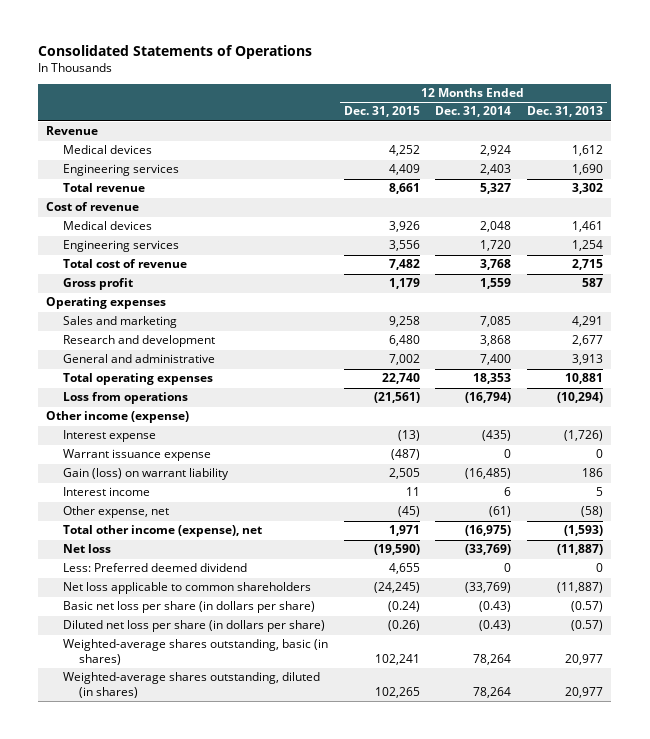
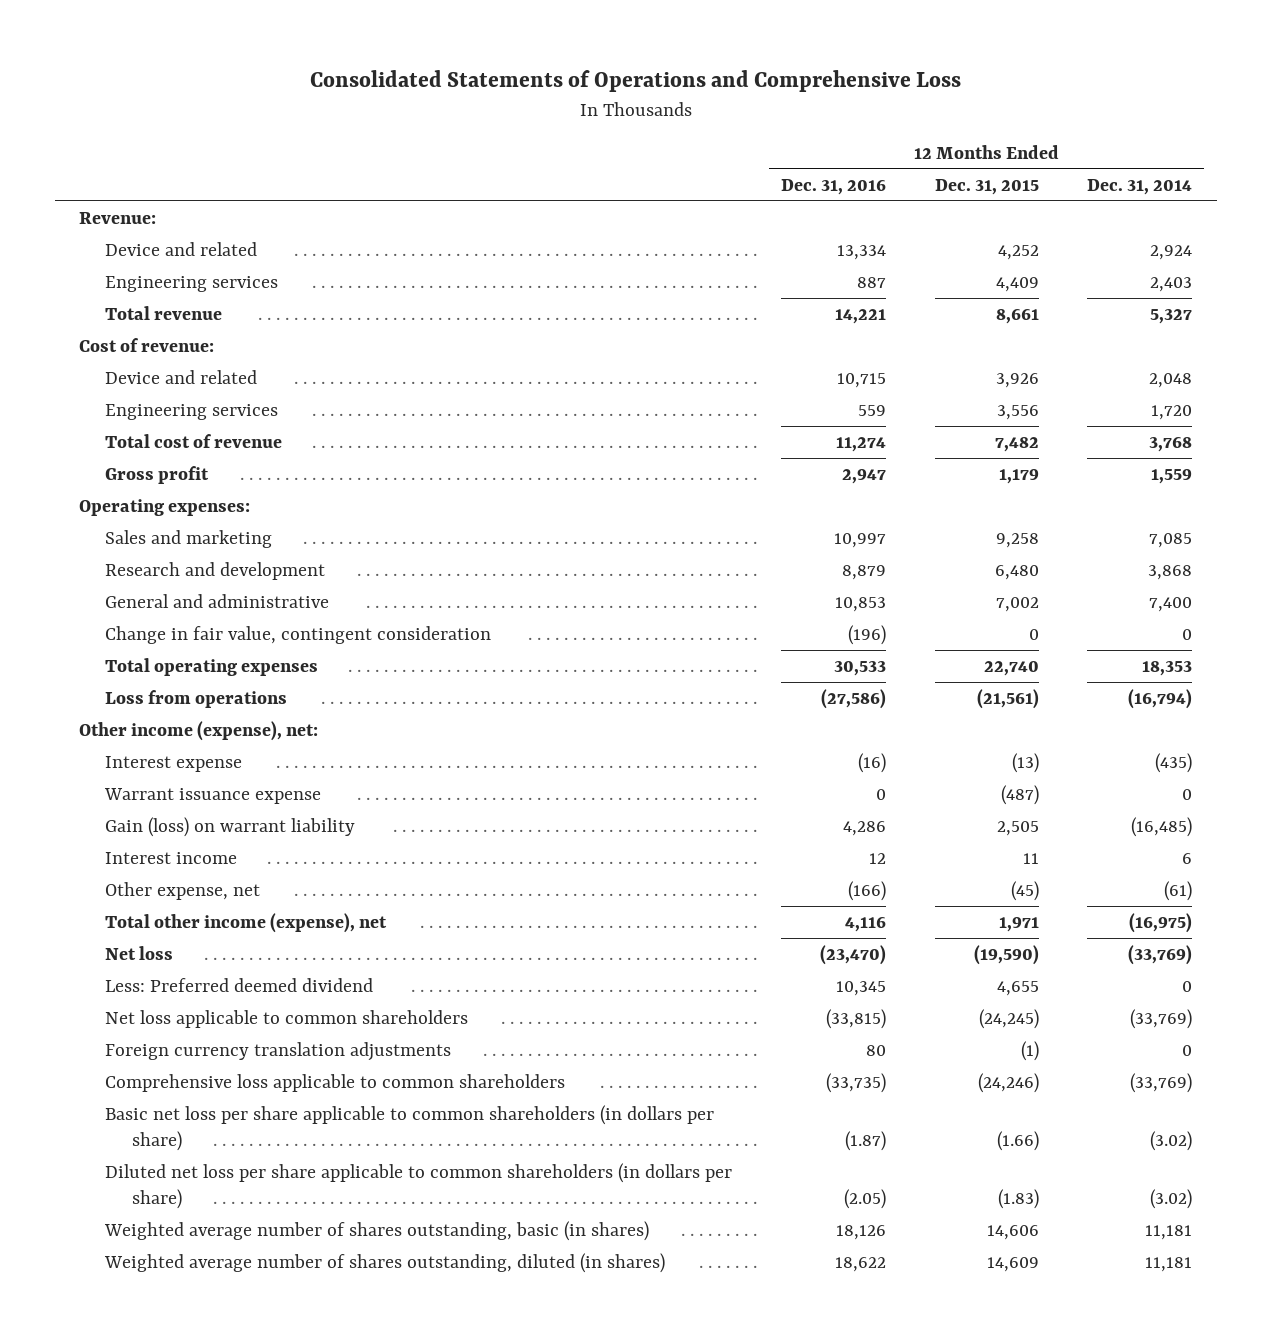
[38,45,313,60] Consolidated Statements of Operations -> [309,70,961,93] Consolidated Statements of Operations and Comprehensive Loss
[527,106,604,118] Dec. 31, 2013 -> none
none -> [780,178,886,195] Dec. 31, 2016
[46,126,99,136] Revenue -> [78,211,156,224] Revenue:
[62,145,152,155] Medical devices -> [105,241,258,256] Device and related
[46,202,140,212] Cost of revenue -> [78,337,214,352] Cost of revenue:
[62,221,152,231] Medical devices -> [105,369,258,384] Device and related
[46,297,167,310] Operating expenses -> [78,498,250,516] Operating expenses:
none -> [105,625,492,644] Change in fair value, contingent consideration
[46,411,190,424] Other income (expense) -> [78,720,318,741] Other income (expense), net:
none -> [105,1041,452,1061] Foreign currency translation adjustments
none -> [105,1073,566,1092] Comprehensive loss applicable to common shareholders
[62,601,315,614] Basic net loss per share (in dollars per share) -> [105,1104,715,1151] Basic net loss per share applicable to common shareholders (in dollars per share)
[387,601,420,613] (0.24) -> [996,1130,1039,1151] (1.66)
[479,601,512,613] (0.43) -> [1150,1130,1193,1151] (3.02)
[62,620,325,633] Diluted net loss per share (in dollars per share) -> [105,1162,733,1209] Diluted net loss per share applicable to common shareholders (in dollars per share)
[387,620,420,632] (0.26) -> [997,1188,1039,1209] (1.83)
[479,620,512,632] (0.43) -> [1150,1188,1193,1209] (3.02)
[62,639,328,666] Weighted-average shares outstanding, basic (in shares) -> [104,1220,650,1241] Weighted average number of shares outstanding, basic (in shares)
[374,654,420,666] 102,241 -> [986,1224,1039,1240] 14,606
[473,654,512,666] 78,264 -> [1145,1224,1193,1240] 11,181
[62,672,320,699] Weighted-average shares outstanding, diluted (in shares) -> [104,1252,666,1273] Weighted average number of shares outstanding, diluted (in shares)
[374,687,420,699] 102,265 -> [986,1256,1039,1272] 14,609
[473,687,512,699] 78,264 -> [1145,1256,1193,1272] 11,181

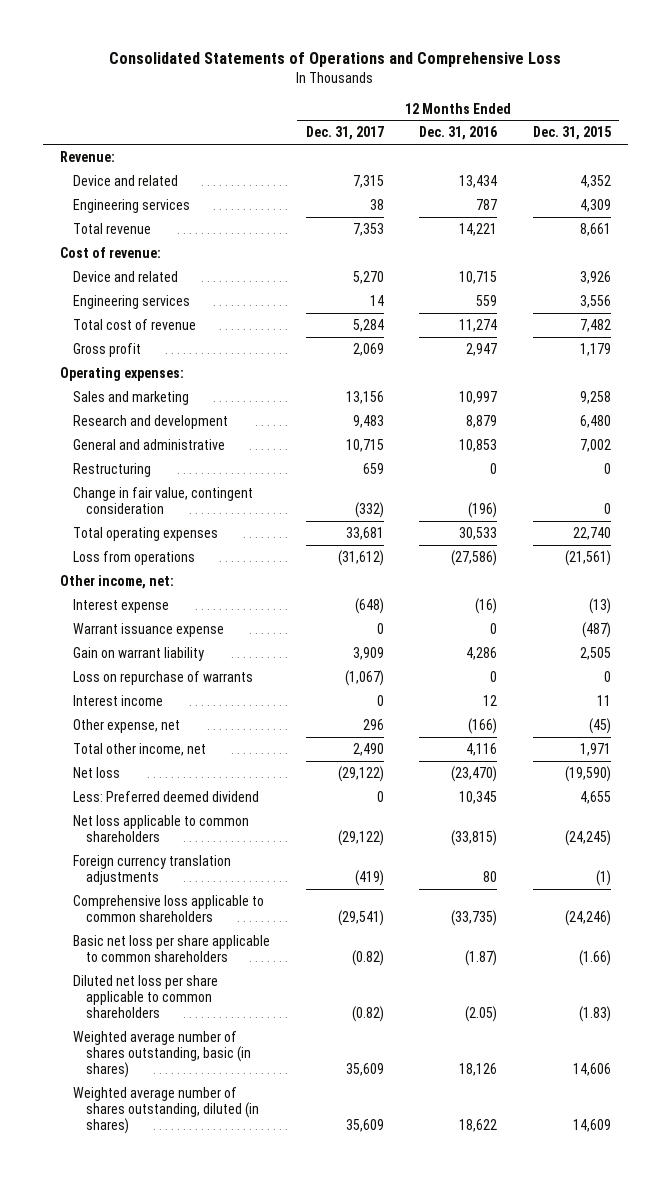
[1087,178,1193,195] Dec. 31, 2014 -> none
none -> [305,126,384,141] Dec. 31, 2017
[836,244,886,260] 13,334 -> [459,174,498,188] 13,434
[997,244,1039,260] 4,252 -> [579,174,611,188] 4,352
[856,276,886,288] 887 -> [476,198,498,210] 787
[995,276,1039,292] 4,409 -> [579,198,611,212] 4,309
none -> [73,462,152,477] Restructuring
[78,720,318,741] Other income (expense), net: -> [60,574,175,589] Other income, net:
[105,816,356,837] Gain (loss) on warrant liability -> [73,646,205,661] Gain on warrant liability
none -> [73,670,254,685] Loss on repurchase of warrants
[105,912,388,933] Total other income (expense), net -> [73,742,207,756] Total other income, net
[105,1104,715,1151] Basic net loss per share applicable to common shareholders (in dollars per share) -> [73,934,271,963] Basic net loss per share applicable to common shareholders
[105,1162,733,1209] Diluted net loss per share applicable to common shareholders (in dollars per share) -> [73,974,219,1019] Diluted net loss per share applicable to common shareholders

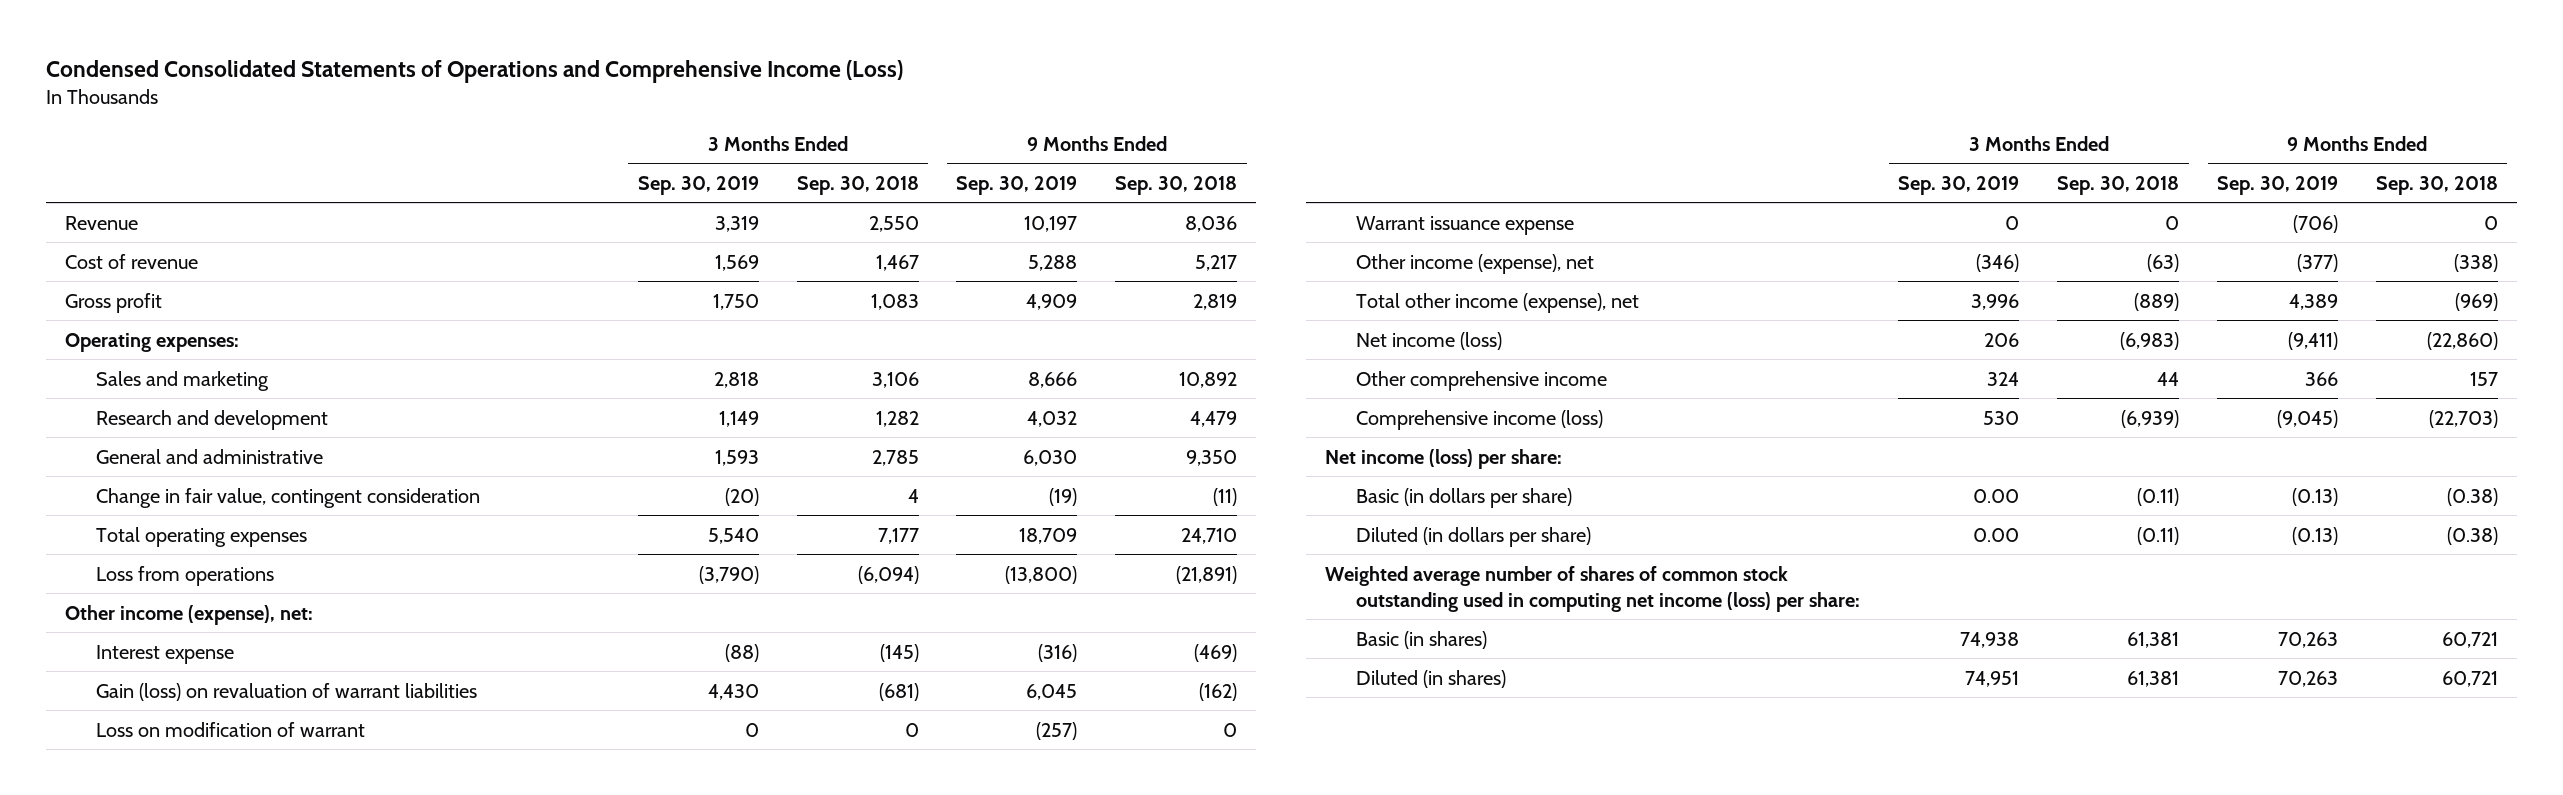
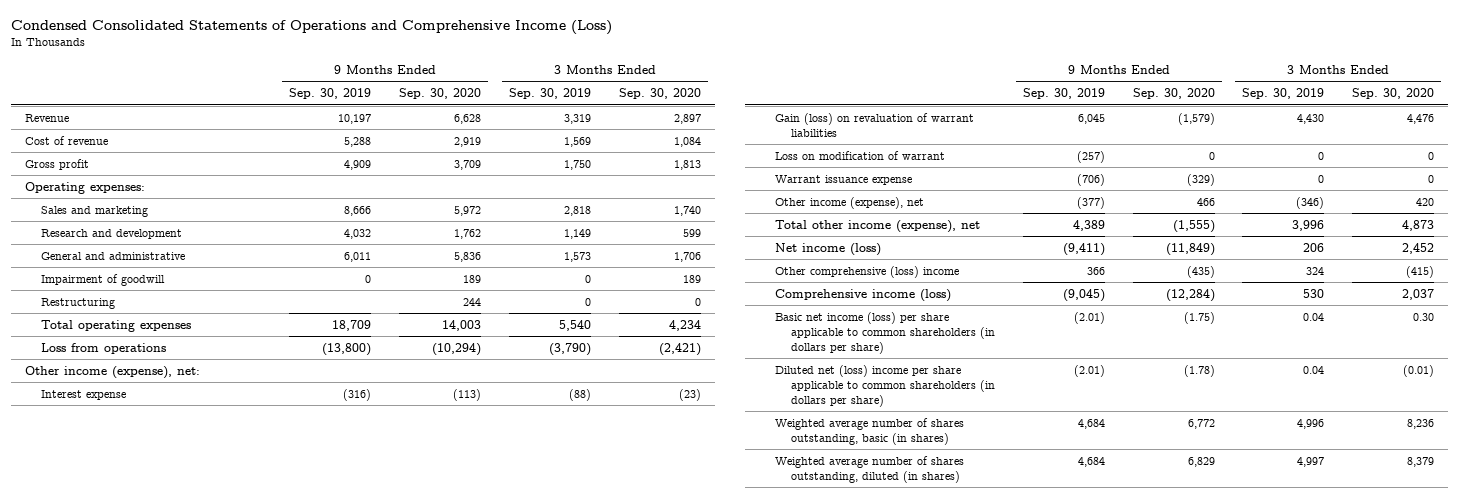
[796,175,919,195] Sep. 30, 2018 -> none
[1115,175,1238,195] Sep. 30, 2018 -> none
none -> [399,88,482,100] Sep. 30, 2020
none -> [618,88,701,100] Sep. 30, 2020
[95,487,480,508] Change in fair value, contingent consideration -> none
[714,449,759,466] 1,593 -> [563,251,591,262] 1,573
[1023,449,1078,466] 6,030 -> [344,251,372,262] 6,011
none -> [41,273,166,286] Impairment of goodwill
none -> [41,297,116,309] Restructuring
[1356,370,1608,391] Other comprehensive income -> [774,265,959,278] Other comprehensive (loss) income
[1325,448,1563,469] Net income (loss) per share: -> none
[1325,565,1861,612] Weighted average number of shares of common stock outstanding used in computing net income (loss) per share: -> none
[1356,487,1573,508] Basic (in dollars per share) -> [774,311,995,354] Basic net income (loss) per share applicable to common shareholders (in dollars per share)
[1973,488,2020,503] 0.00 -> [1303,312,1325,321] 0.04
[2291,487,2338,506] (0.13) -> [1073,311,1105,324] (2.01)
[1356,526,1592,547] Diluted (in dollars per share) -> [774,364,995,407] Diluted net (loss) income per share applicable to common shareholders (in dollars per share)
[1973,527,2020,542] 0.00 -> [1303,365,1325,374] 0.04
[2291,526,2338,545] (0.13) -> [1073,364,1105,377] (2.01)
[1356,630,1488,649] Basic (in shares) -> [774,417,964,445] Weighted average number of shares outstanding, basic (in shares)
[1960,631,2020,648] 74,938 -> [1297,418,1325,429] 4,996
[2277,631,2338,648] 70,263 -> [1077,418,1105,429] 4,684
[1356,669,1507,688] Diluted (in shares) -> [774,455,964,483] Weighted average number of shares outstanding, diluted (in shares)
[1965,670,2020,687] 74,951 -> [1297,456,1325,467] 4,997
[2277,670,2338,687] 70,263 -> [1077,456,1105,467] 4,684

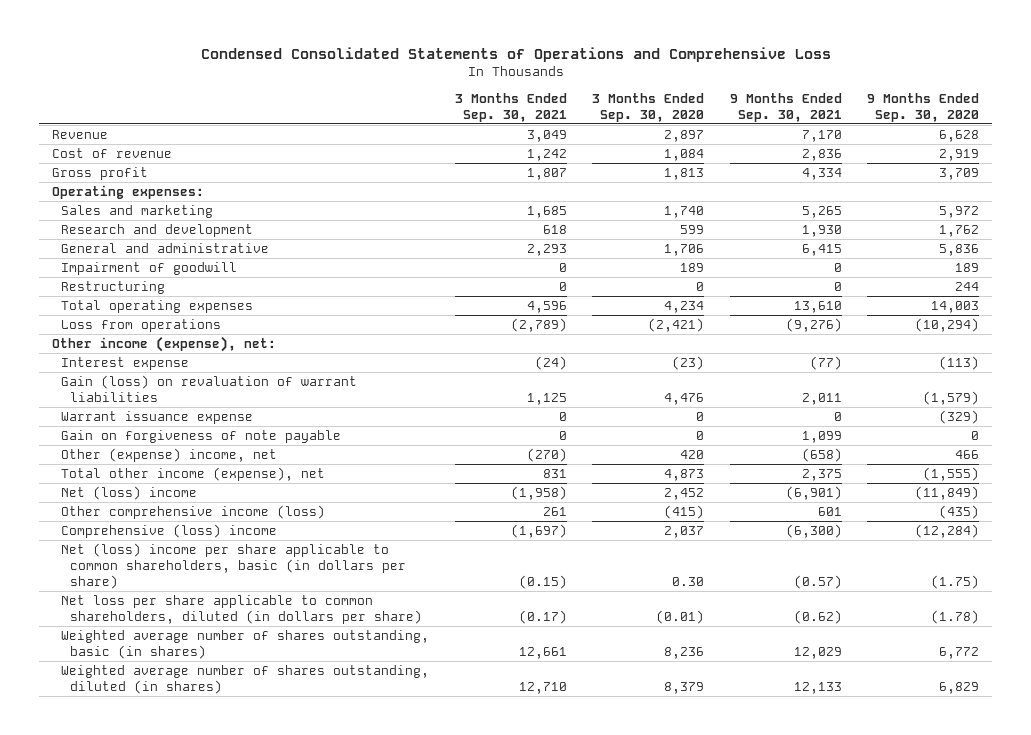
[11,19,613,35] Condensed Consolidated Statements of Operations and Comprehensive Income (Loss) -> [200,47,831,63] Condensed Consolidated Statements of Operations and Comprehensive Loss
[289,88,372,100] Sep. 30, 2019 -> none
[508,88,591,100] Sep. 30, 2019 -> none
none -> [454,92,567,122] 3 Months Ended Sep. 30, 2021
none -> [729,92,842,122] 9 Months Ended Sep. 30, 2021
[774,150,945,160] Loss on modification of warrant -> none
none -> [61,430,342,444] Gain on forgiveness of note payable
[774,196,924,209] Other income (expense), net -> [61,448,278,463] Other (expense) income, net
[774,242,881,256] Net income (loss) -> [61,486,198,501] Net (loss) income
[774,265,959,278] Other comprehensive (loss) income -> [61,505,326,520] Other comprehensive income (loss)
[774,288,951,302] Comprehensive income (loss) -> [61,524,278,539] Comprehensive (loss) income
[774,311,995,354] Basic net income (loss) per share applicable to common shareholders (in dollars per share) -> [61,543,407,589] Net (loss) income per share applicable to common shareholders, basic (in dollars per share)
[774,364,995,407] Diluted net (loss) income per share applicable to common shareholders (in dollars per share) -> [61,595,423,624] Net loss per share applicable to common shareholders, diluted (in dollars per share)

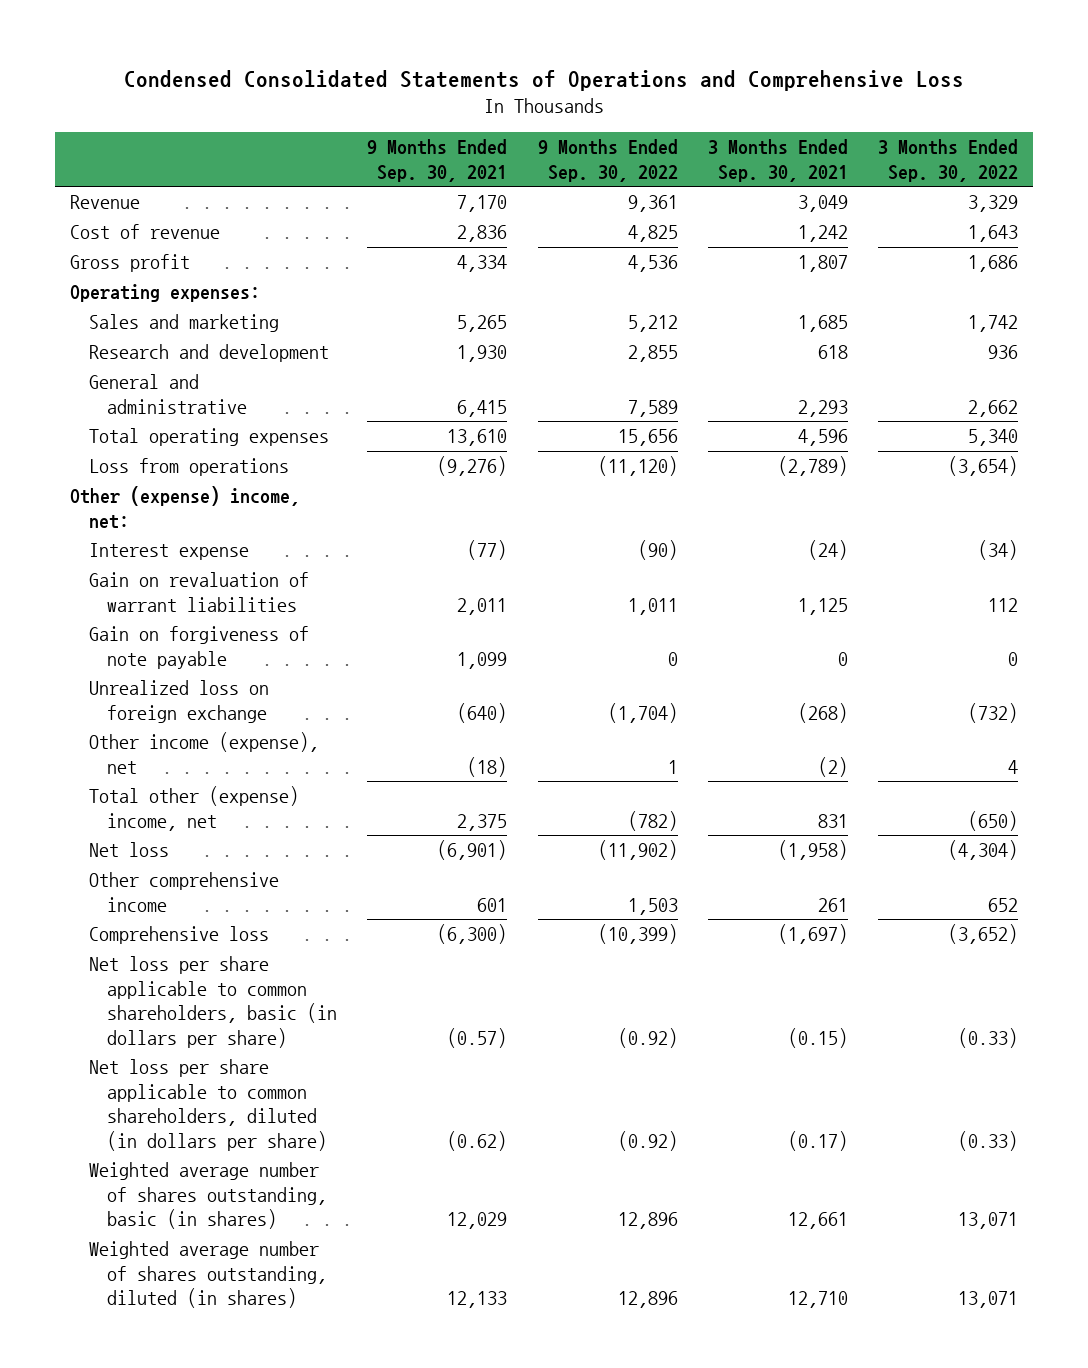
[592,92,705,122] 3 Months Ended Sep. 30, 2020 -> none
[867,92,980,122] 9 Months Ended Sep. 30, 2020 -> none
none -> [537,139,678,182] 9 Months Ended Sep. 30, 2022
none -> [877,139,1018,182] 3 Months Ended Sep. 30, 2022
[61,262,238,276] Impairment of goodwill -> none
[61,281,166,295] Restructuring -> none
[52,336,277,353] Other income (expense), net: -> [70,486,301,529] Other (expense) income, net:
[61,411,254,425] Warrant issuance expense -> none
[61,375,358,402] Gain (loss) on revaluation of warrant liabilities -> [88,572,309,612] Gain on revaluation of warrant liabilities
none -> [88,680,269,723] Unrealized loss on foreign exchange
[61,448,278,463] Other (expense) income, net -> [88,732,319,774] Other income (expense), net
[526,448,567,463] (270) -> [817,756,848,777] (2)
[801,448,842,463] (658) -> [467,756,508,777] (18)
[61,467,326,482] Total other income (expense), net -> [88,786,299,831] Total other (expense) income, net
[61,486,198,501] Net (loss) income -> [88,842,169,858] Net loss
[61,505,326,520] Other comprehensive income (loss) -> [88,872,279,912] Other comprehensive income
[61,524,278,539] Comprehensive (loss) income -> [88,926,269,945] Comprehensive loss
[61,543,407,589] Net (loss) income per share applicable to common shareholders, basic (in dollars per share) -> [88,956,338,1048] Net loss per share applicable to common shareholders, basic (in dollars per share)

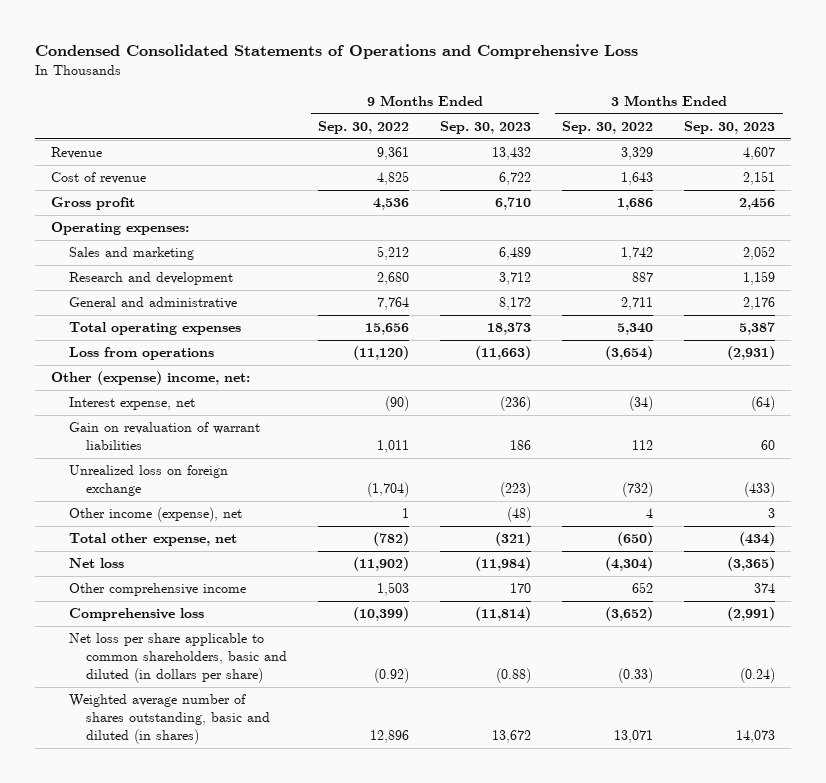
[367,139,508,182] 9 Months Ended Sep. 30, 2021 -> none
[707,139,848,182] 3 Months Ended Sep. 30, 2021 -> none
none -> [440,120,532,134] Sep. 30, 2023
none -> [684,120,776,134] Sep. 30, 2023
[627,345,678,363] 2,855 -> [377,272,410,286] 2,680
[987,345,1018,360] 936 -> [632,272,654,283] 887
[627,399,678,417] 7,589 -> [377,297,410,311] 7,764
[967,399,1018,417] 2,662 -> [621,297,654,311] 2,711
[88,543,249,561] Interest expense -> [68,397,195,411] Interest expense, net
[88,626,309,669] Gain on forgiveness of note payable -> none
[88,786,299,831] Total other (expense) income, net -> [68,533,237,547] Total other expense, net
[88,1059,328,1151] Net loss per share applicable to common shareholders, diluted (in dollars per share) -> none
[88,1241,328,1309] Weighted average number of shares outstanding, diluted (in shares) -> none
[88,956,338,1048] Net loss per share applicable to common shareholders, basic (in dollars per share) -> [68,633,288,683] Net loss per share applicable to common shareholders, basic and diluted (in dollars per share)
[88,1162,328,1230] Weighted average number of shares outstanding, basic (in shares) -> [68,694,271,744] Weighted average number of shares outstanding, basic and diluted (in shares)

